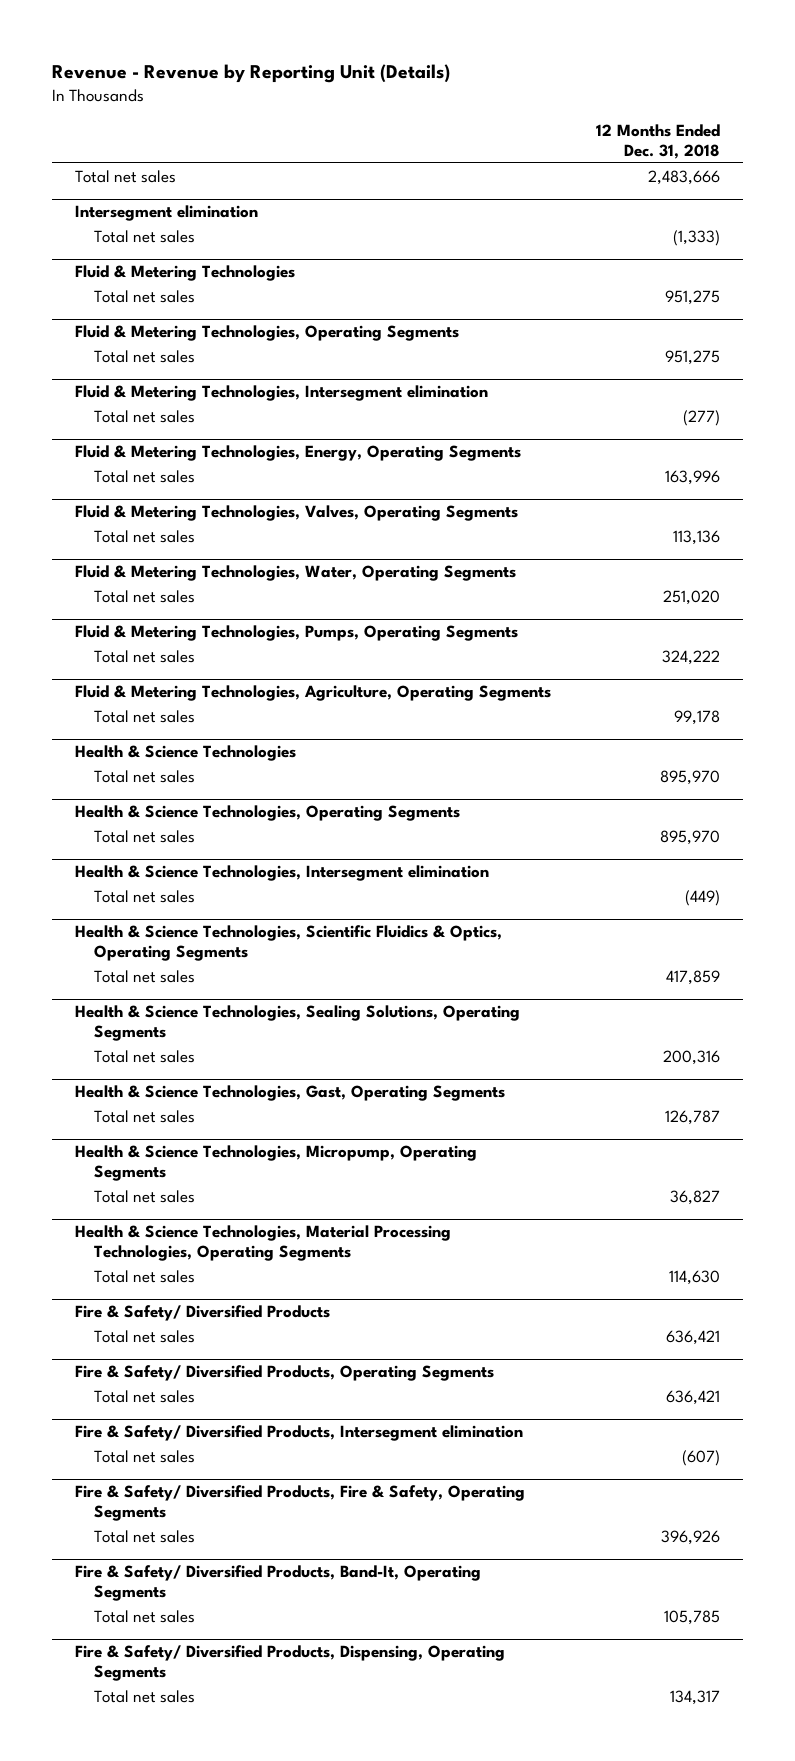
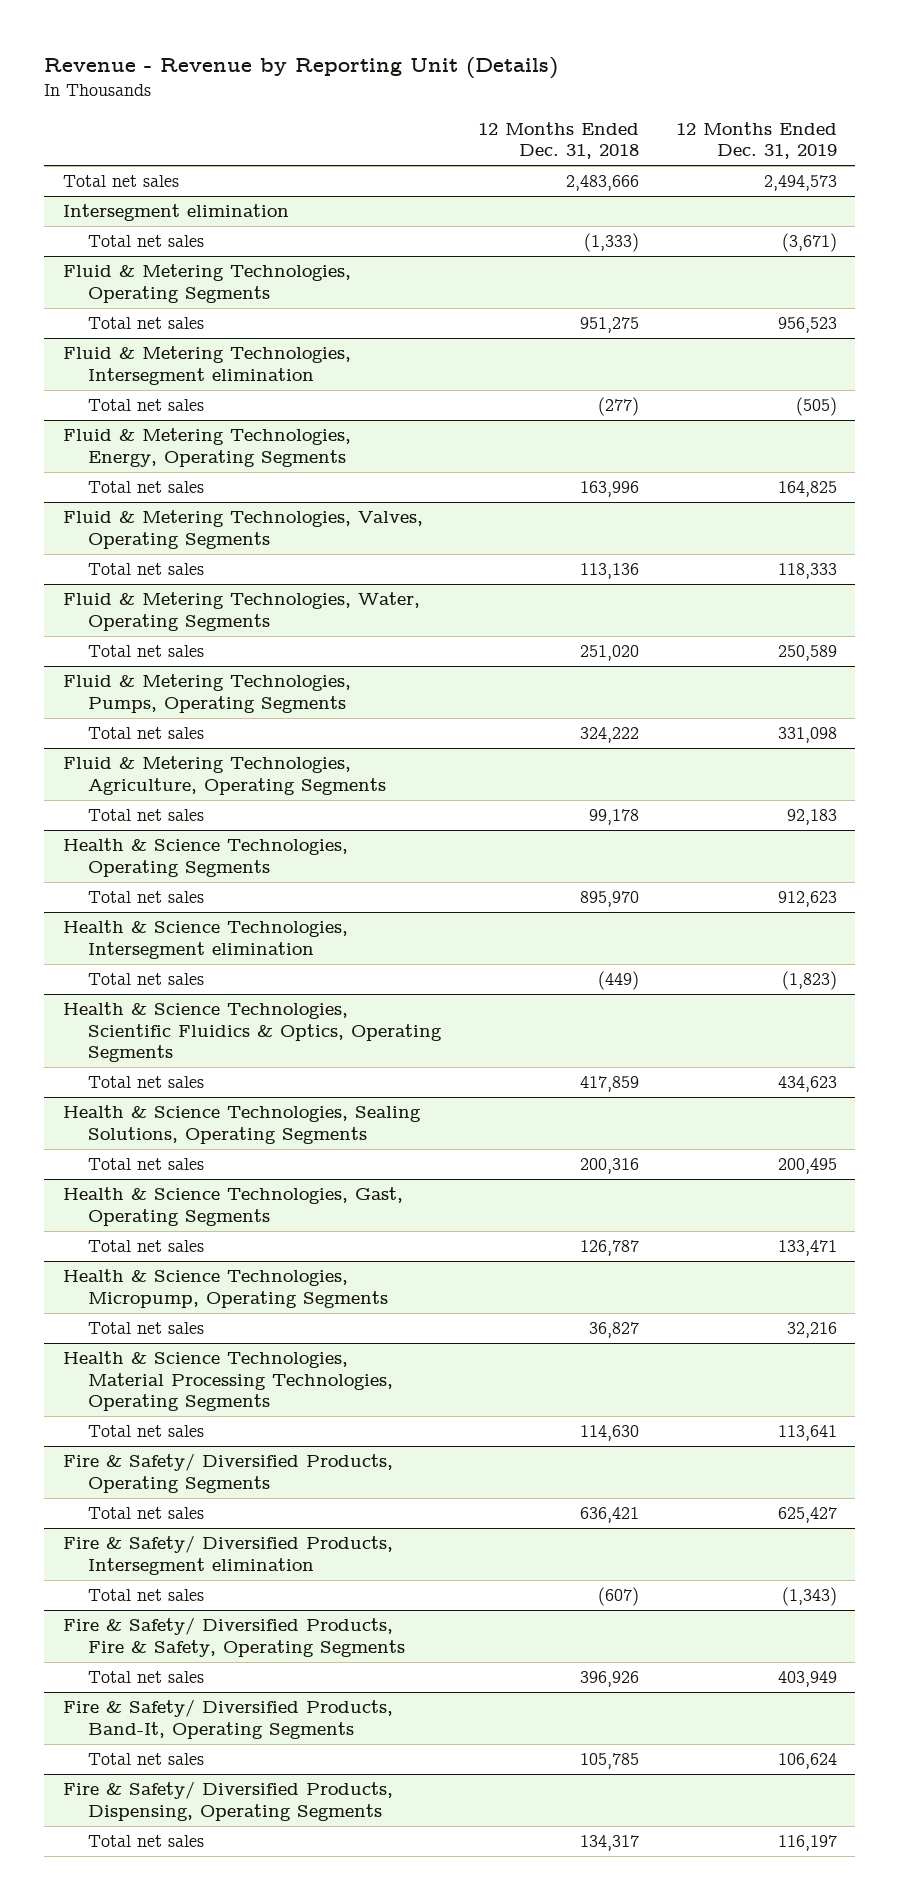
none -> [675,122,837,160] 12 Months Ended Dec. 31, 2019
[74,265,295,282] Fluid & Metering Technologies -> none
[94,289,196,303] Total net sales -> none
[74,745,296,762] Health & Science Technologies -> none
[94,769,196,783] Total net sales -> none
[74,1305,330,1322] Fire & Safety/ Diversified Products -> none
[94,1329,196,1343] Total net sales -> none

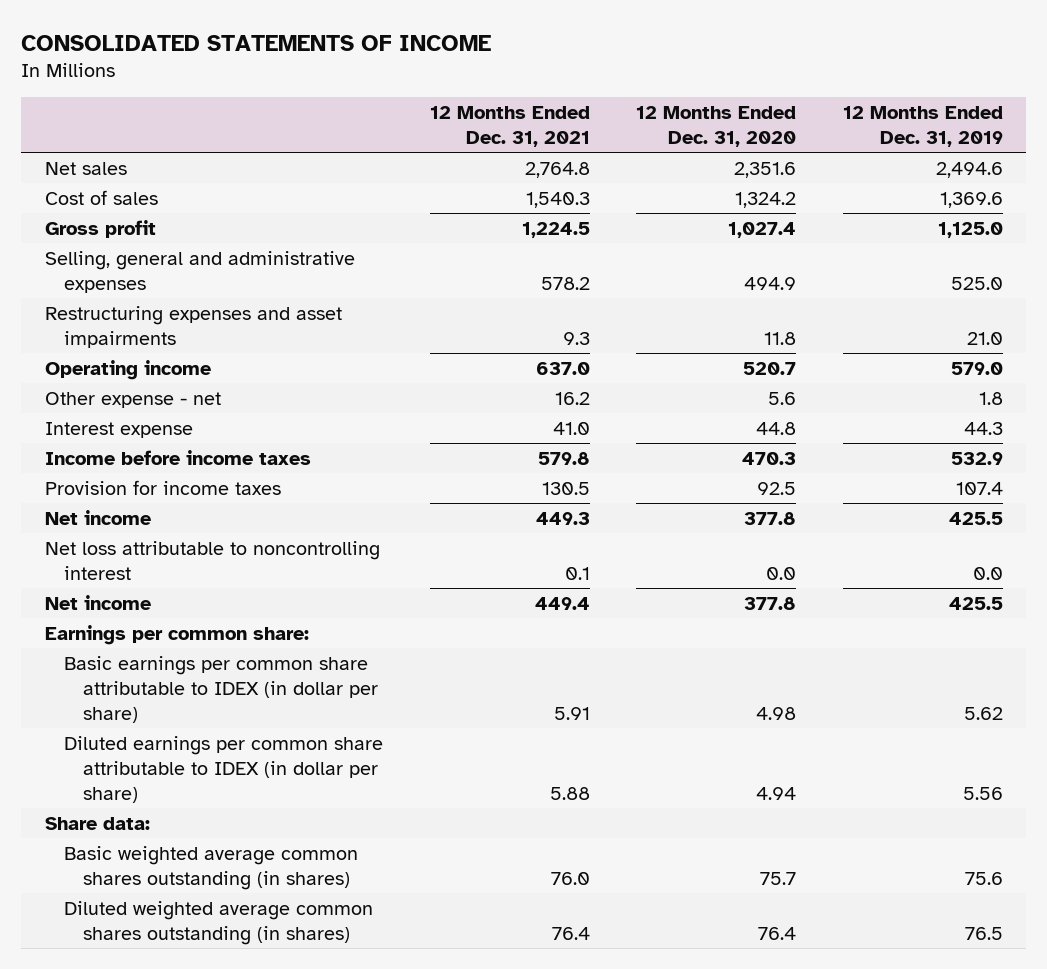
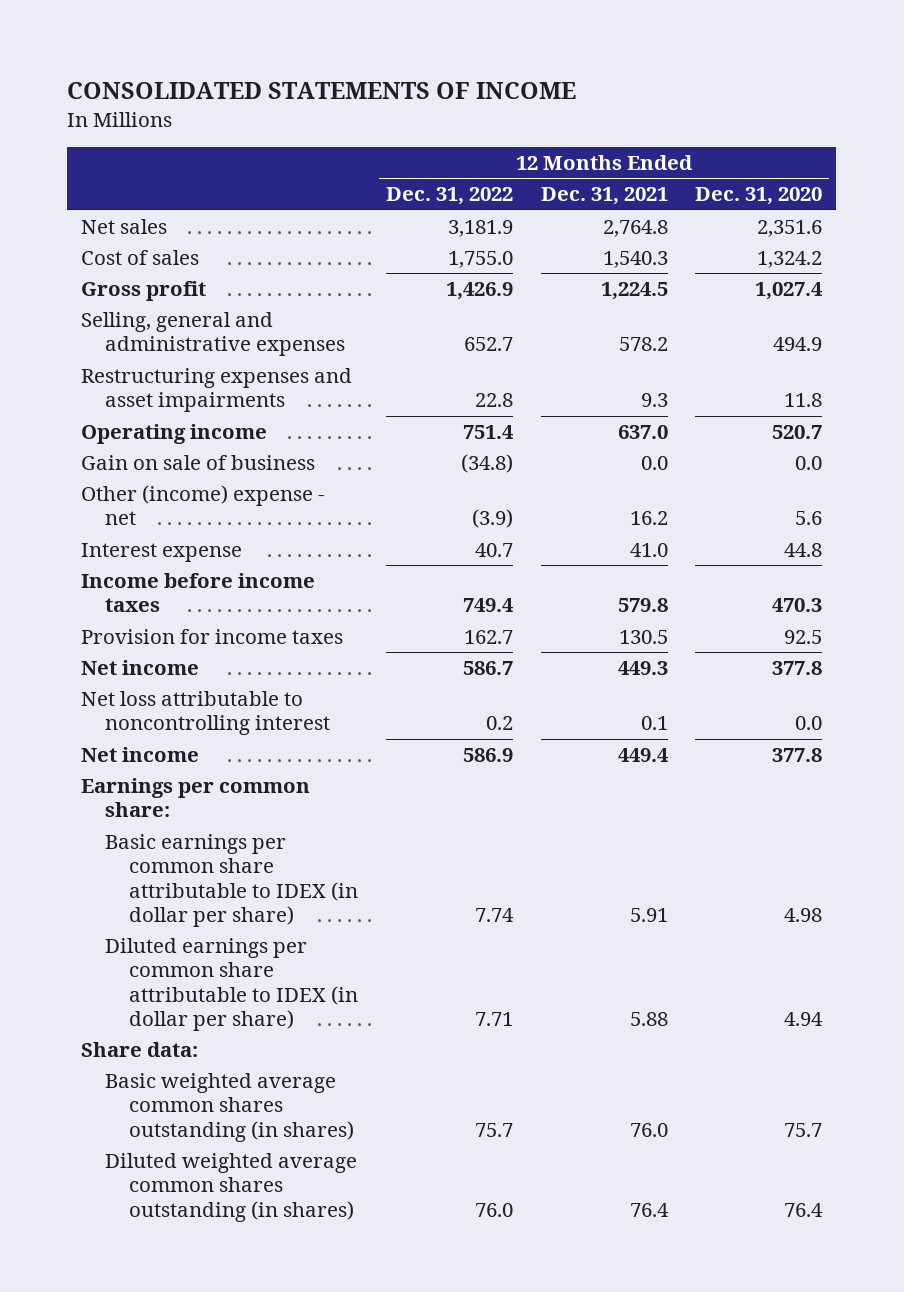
[842,105,1003,147] 12 Months Ended Dec. 31, 2019 -> none
none -> [385,187,513,206] Dec. 31, 2022
none -> [81,454,316,470] Gain on sale of business
[44,391,221,408] Other expense - net -> [81,484,325,526] Other (income) expense - net

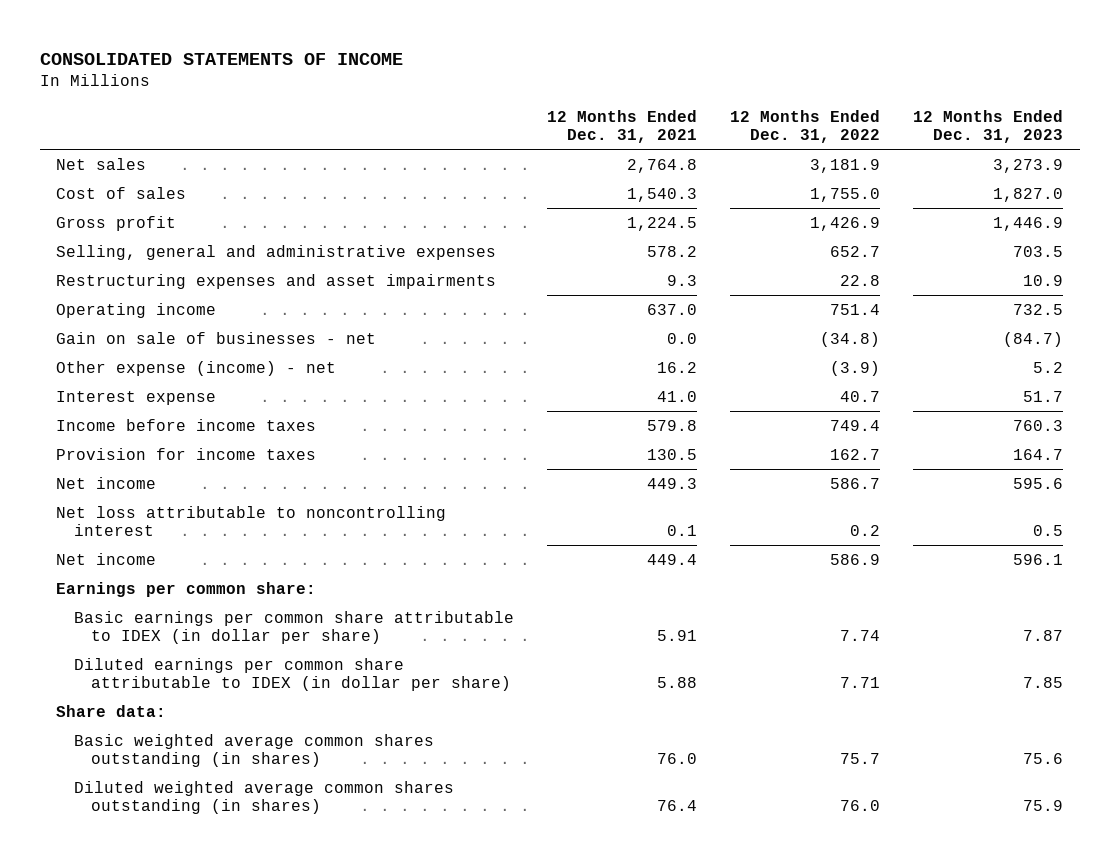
[695,187,823,206] Dec. 31, 2020 -> none
none -> [912,109,1063,144] 12 Months Ended Dec. 31, 2023
[81,454,316,470] Gain on sale of business -> [56,331,377,344] Gain on sale of businesses - net
[81,484,325,526] Other (income) expense - net -> [56,360,337,376] Other expense (income) - net

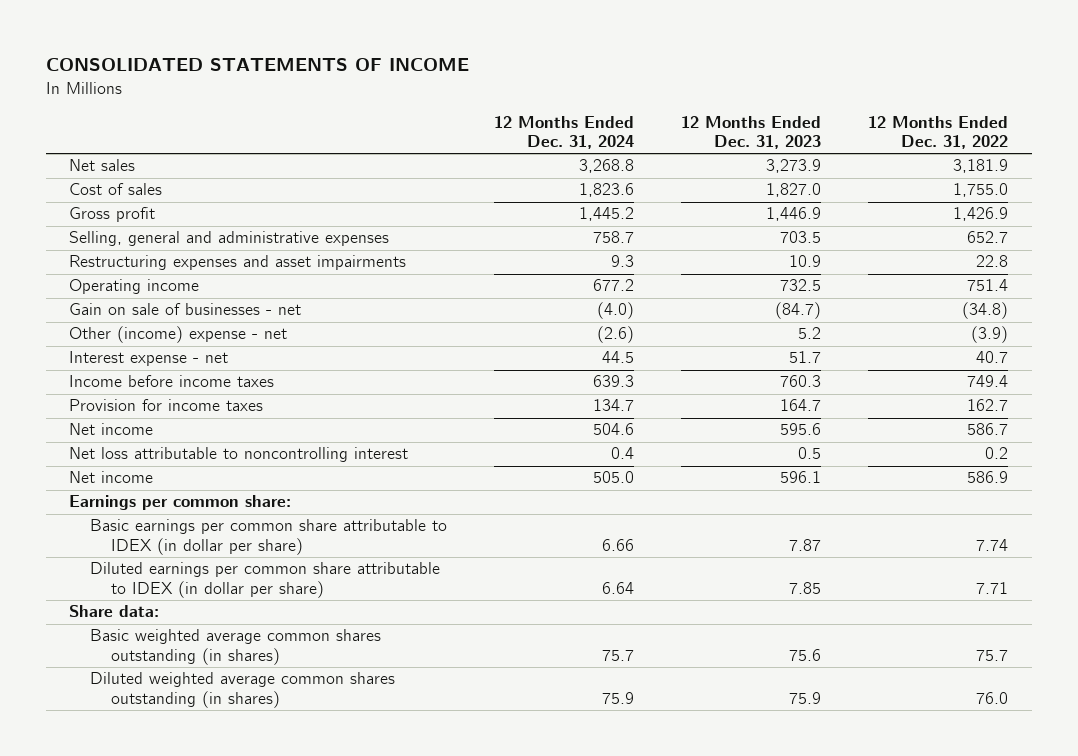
[546,109,697,144] 12 Months Ended Dec. 31, 2021 -> none
none -> [494,115,635,149] 12 Months Ended Dec. 31, 2024
[56,360,337,376] Other expense (income) - net -> [69,326,288,344] Other (income) expense - net
[56,390,217,405] Interest expense -> [69,351,229,367] Interest expense - net

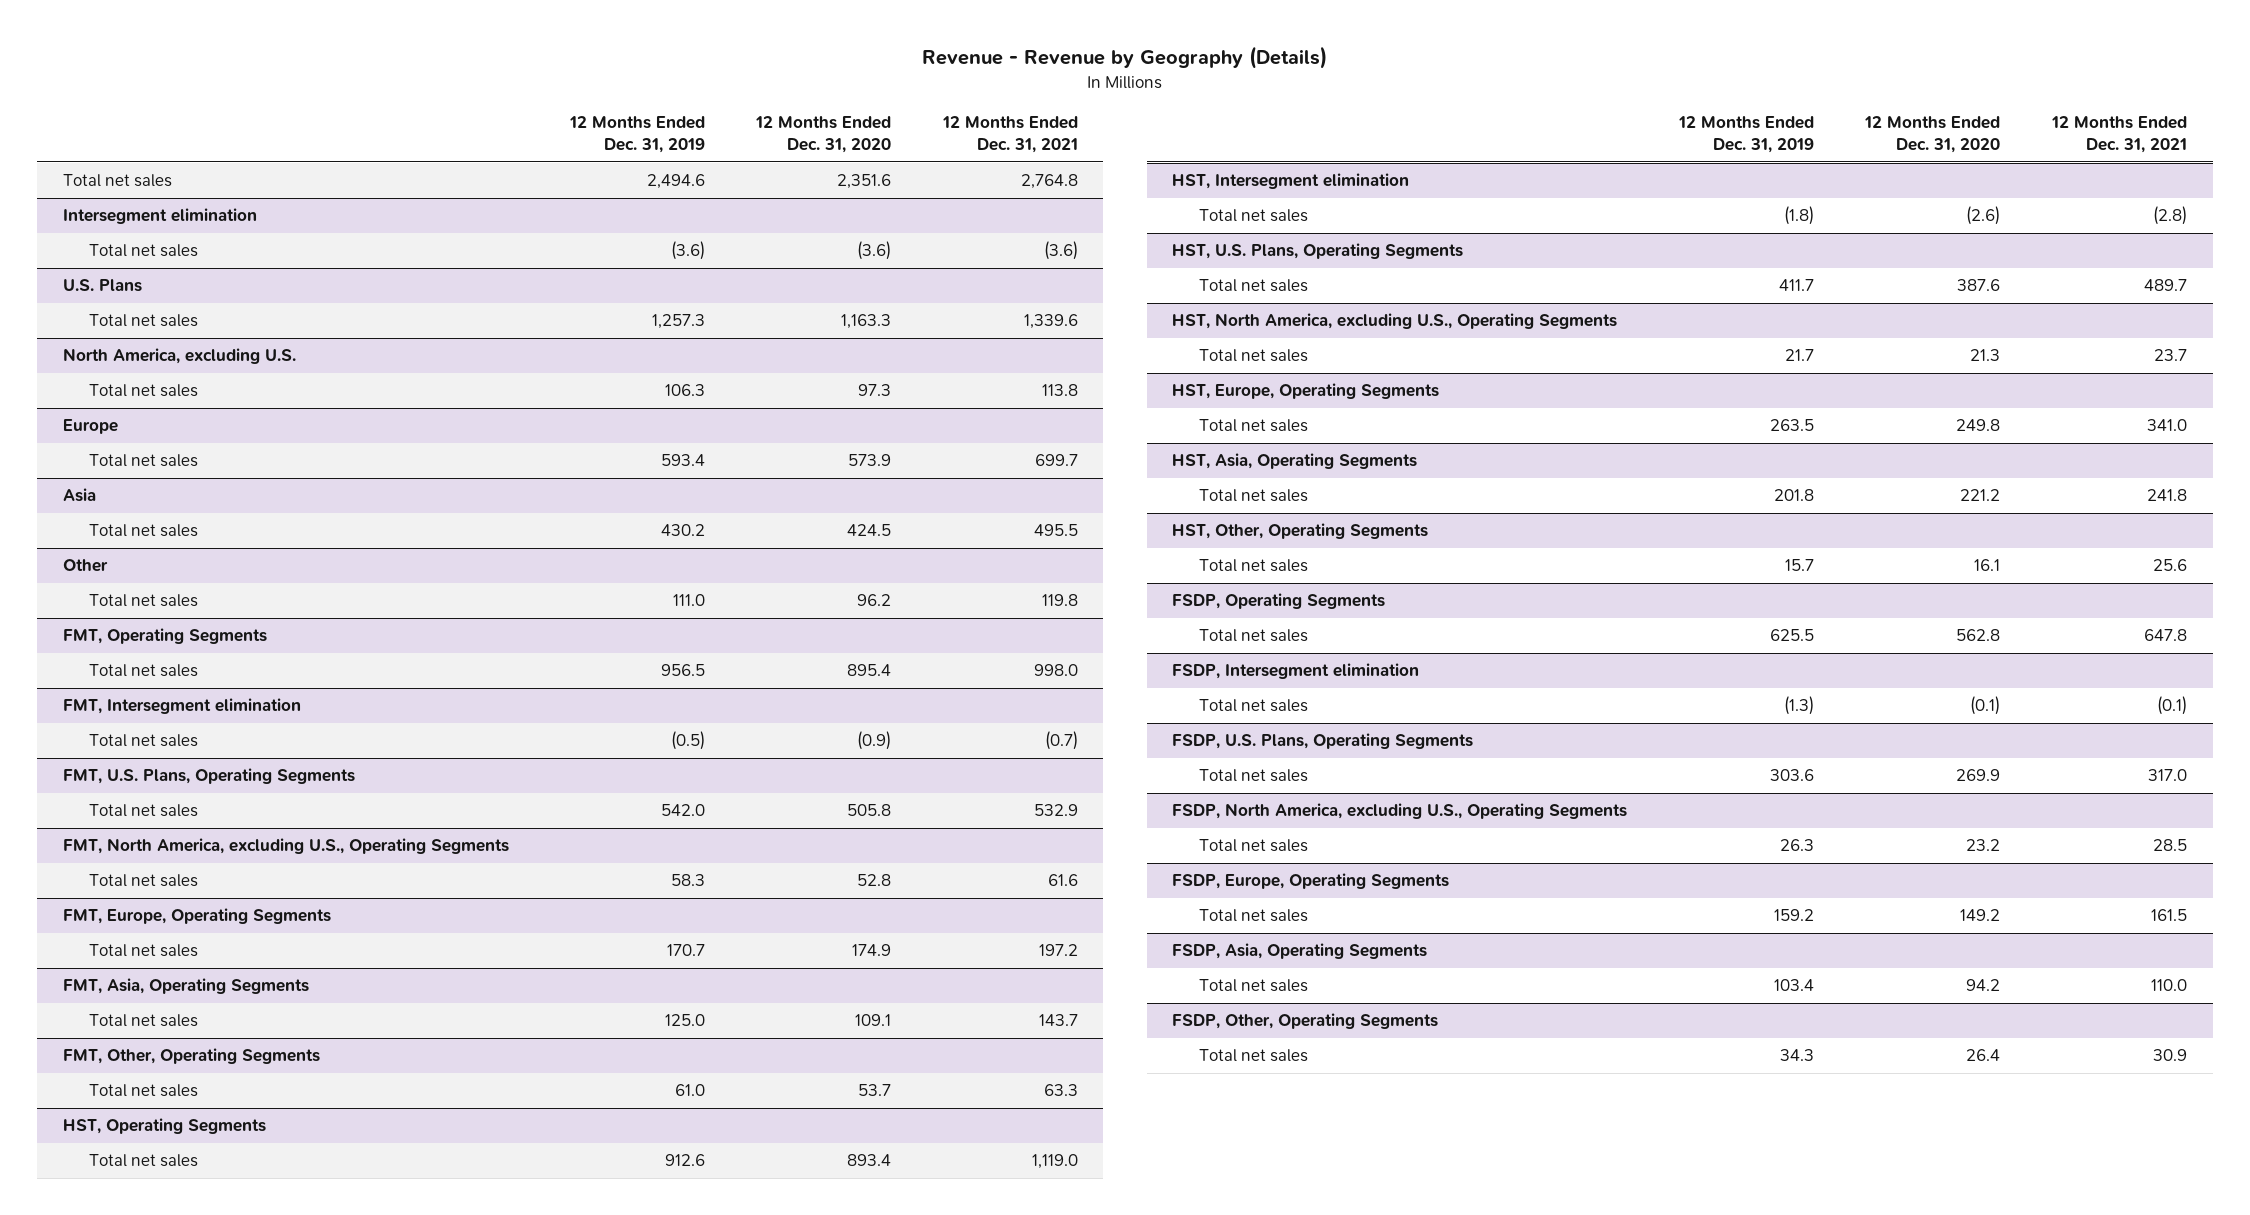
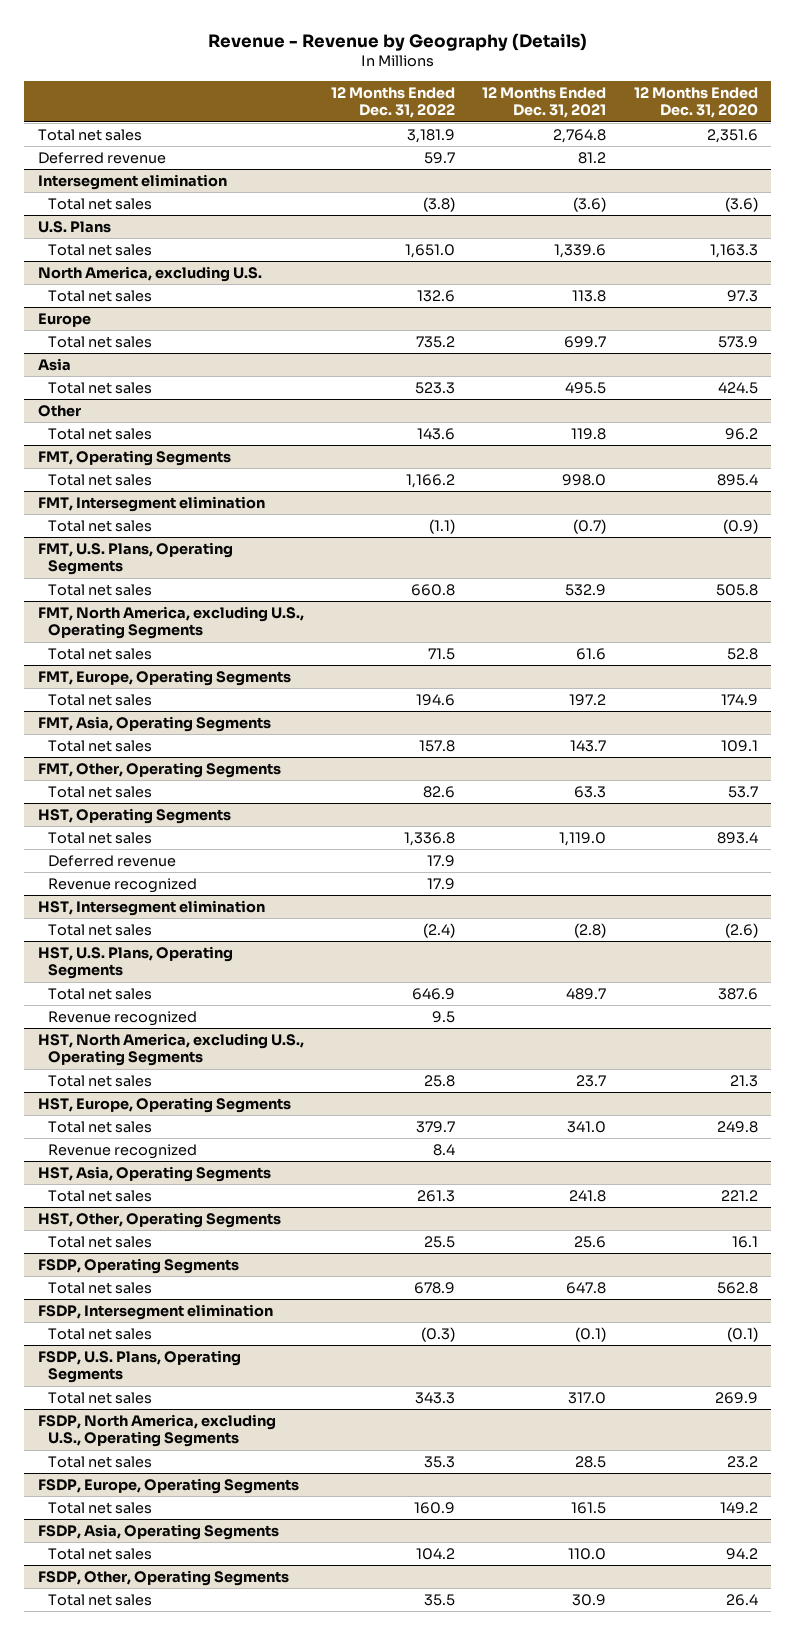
[568,116,705,154] 12 Months Ended Dec. 31, 2019 -> none
none -> [331,86,456,119] 12 Months Ended Dec. 31, 2022
none -> [37,151,166,164] Deferred revenue
none -> [48,854,177,867] Deferred revenue
none -> [48,877,198,893] Revenue recognized
none -> [48,1010,198,1026] Revenue recognized
none -> [48,1143,198,1159] Revenue recognized

